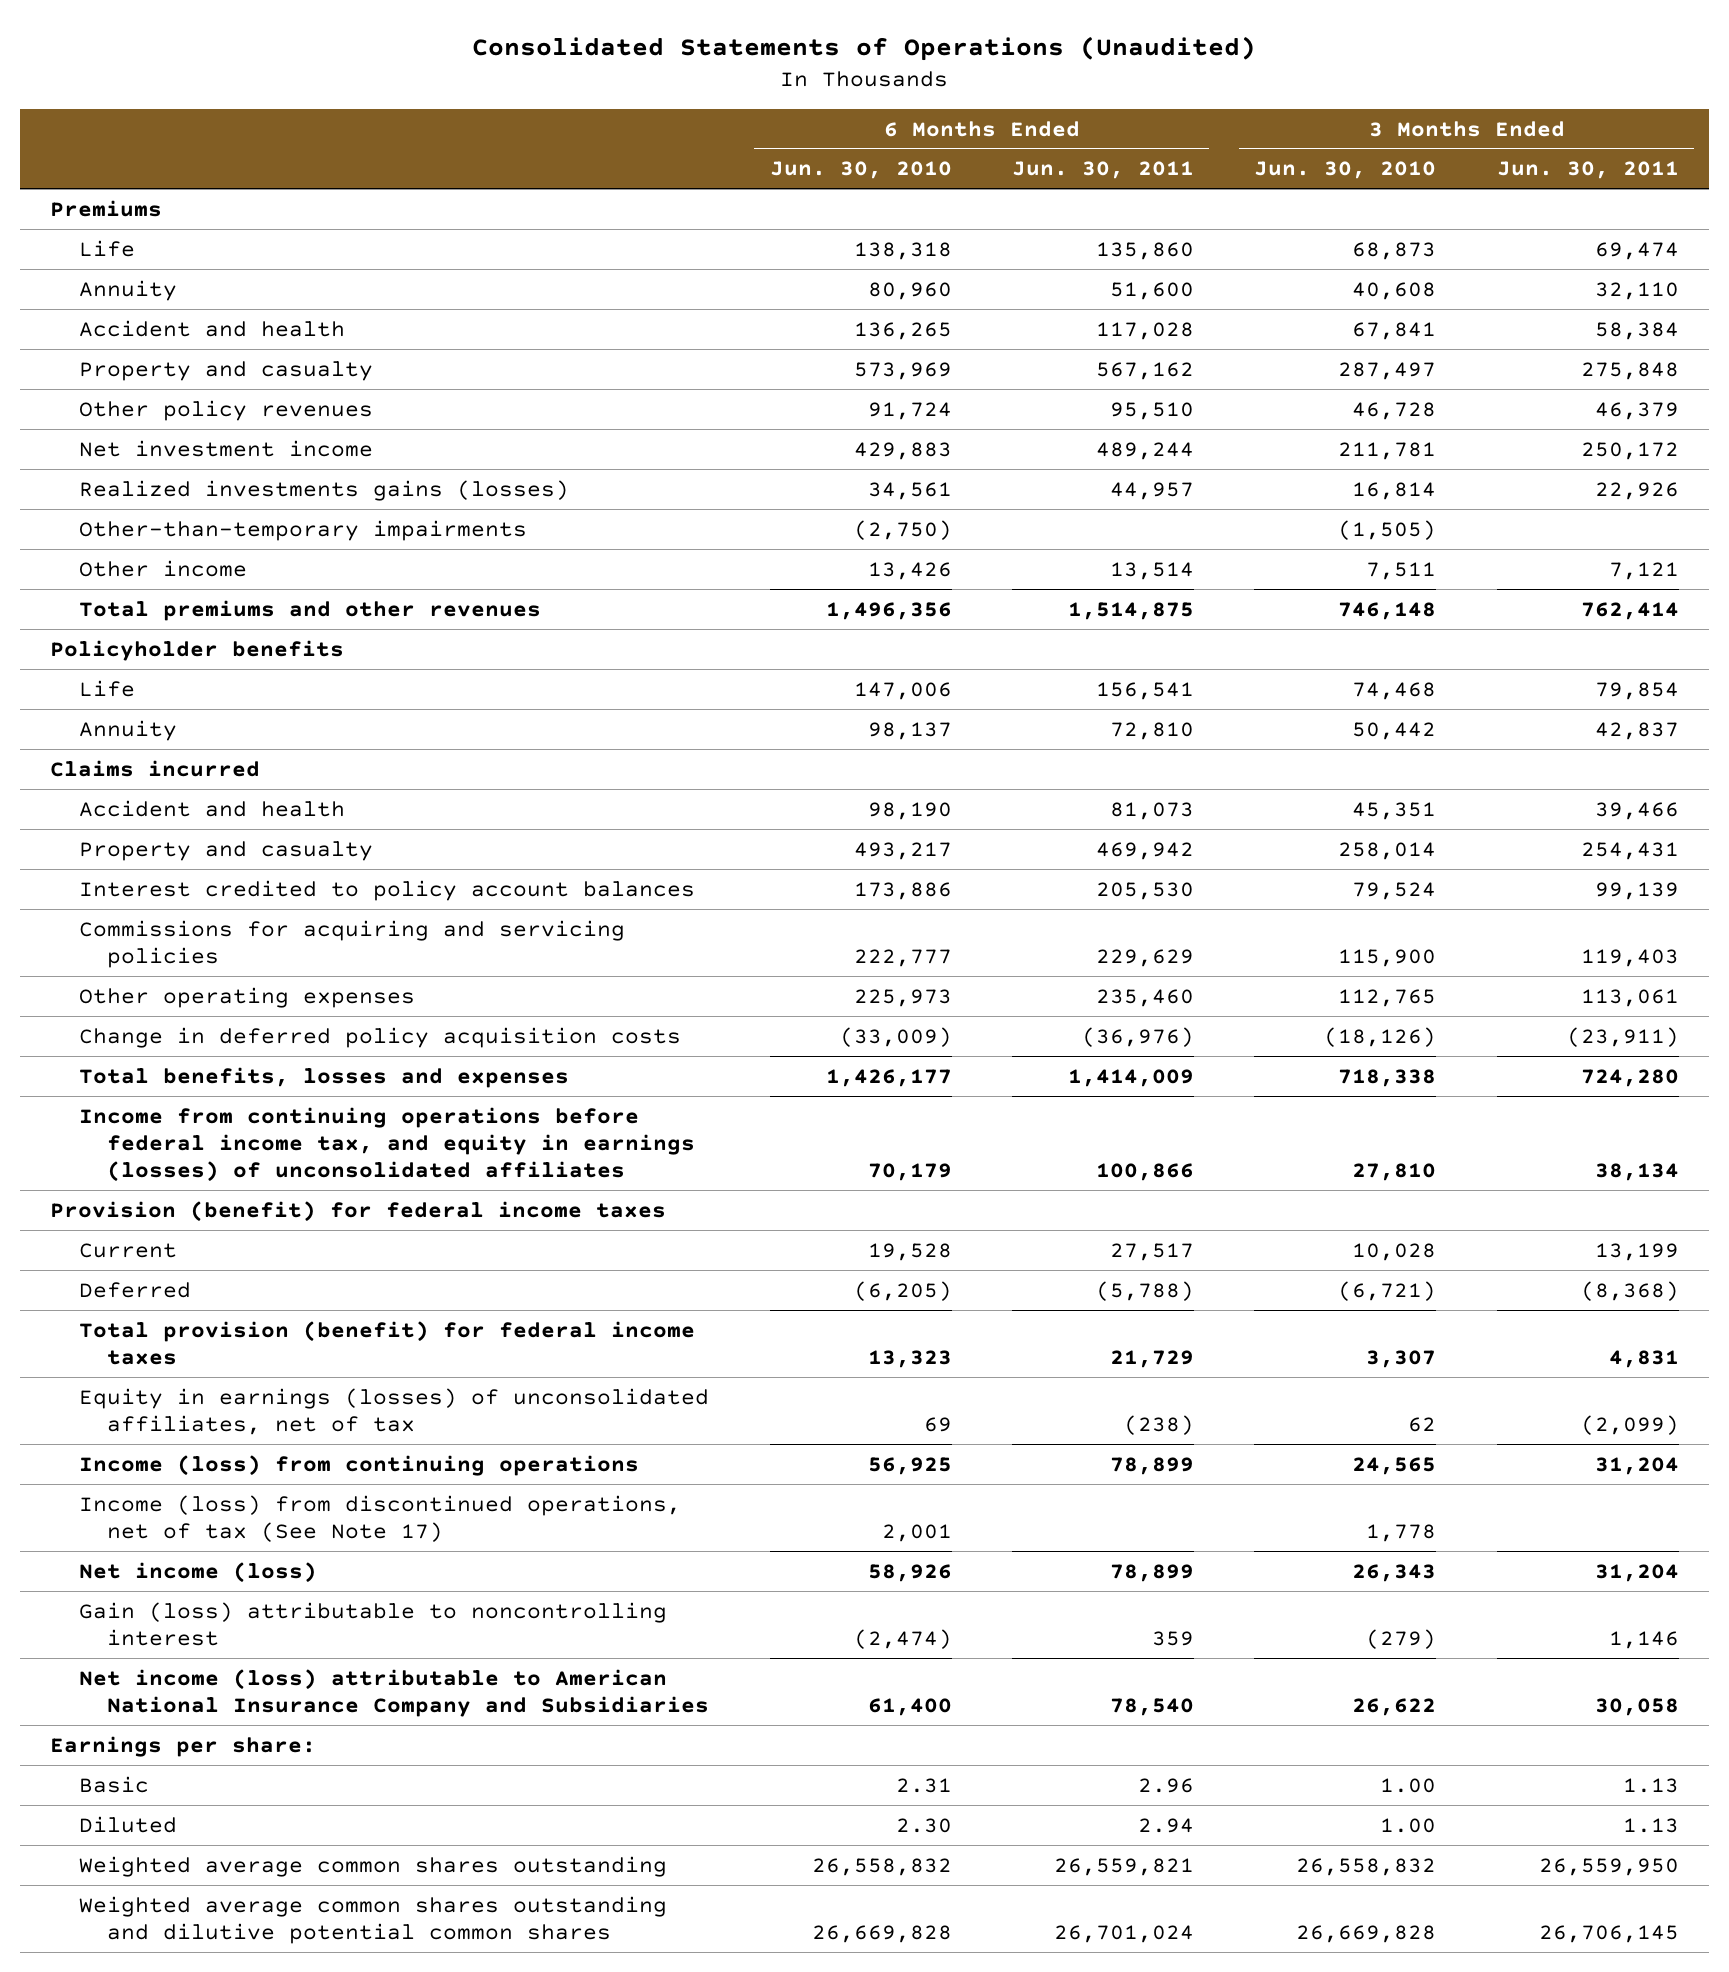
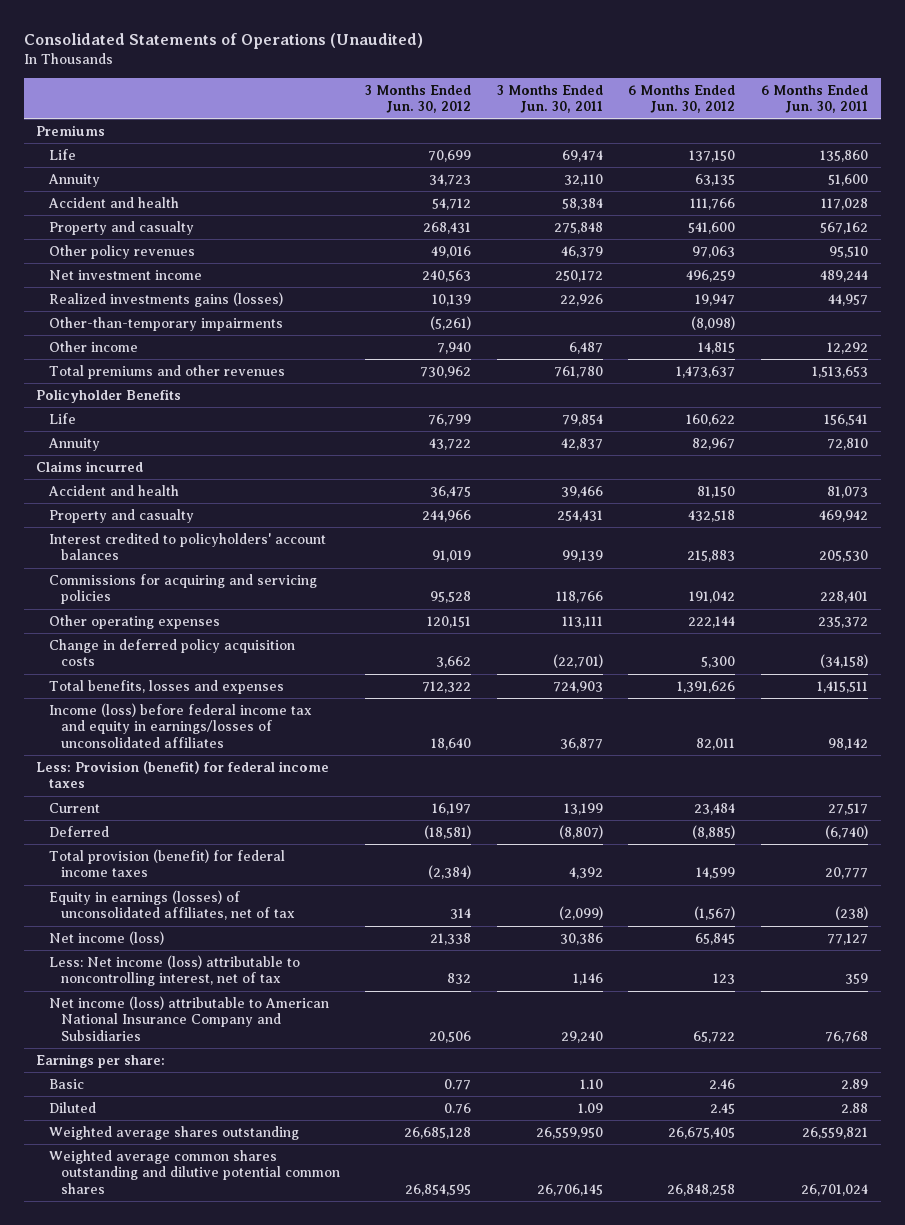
[769,161,952,180] Jun. 30, 2010 -> none
[1254,161,1437,180] Jun. 30, 2010 -> none
none -> [365,84,472,114] 3 Months Ended Jun. 30, 2012
none -> [628,84,736,114] 6 Months Ended Jun. 30, 2012
[1109,561,1194,580] 13,514 -> [827,341,869,354] 12,292
[1608,561,1679,580] 7,121 -> [568,341,603,354] 6,487
[1067,601,1194,620] 1,514,875 -> [812,365,869,378] 1,513,653
[1580,601,1679,620] 762,414 -> [553,365,603,378] 761,780
[49,639,344,661] Policyholder benefits -> [36,388,182,403] Policyholder Benefits
[78,879,695,901] Interest credited to policy account balances -> [48,532,326,561] Interest credited to policyholders' account balances
[1095,948,1194,967] 229,629 -> [820,591,869,604] 228,401
[1580,948,1679,967] 119,403 -> [555,591,603,604] 118,766
[1095,988,1194,1007] 235,460 -> [818,615,869,628] 235,372
[1580,988,1679,1007] 113,061 -> [561,615,603,628] 113,111
[1081,1026,1194,1047] (36,976) -> [820,654,869,669] (34,158)
[1566,1026,1679,1047] (23,911) -> [552,654,603,669] (22,701)
[1067,1068,1194,1087] 1,414,009 -> [817,680,869,693] 1,415,511
[1580,1068,1679,1087] 724,280 -> [552,680,603,693] 724,903
[78,1106,696,1183] Income from continuing operations before federal income tax, and equity in earnings (losses) of unconsolidated affiliates -> [48,702,312,748] Income (loss) before federal income tax and equity in earnings/losses of unconsolidated affiliates
[1095,1163,1194,1182] 100,866 -> [828,737,869,750] 98,142
[1594,1163,1679,1182] 38,134 -> [559,737,603,750] 36,877
[49,1200,666,1222] Provision (benefit) for federal income taxes -> [36,760,330,789] Less: Provision (benefit) for federal income taxes
[1095,1280,1194,1301] (5,788) -> [825,824,869,839] (6,740)
[1580,1280,1679,1301] (8,368) -> [558,824,603,839] (8,807)
[1109,1349,1194,1368] 21,729 -> [825,867,869,880] 20,777
[1608,1349,1679,1368] 4,831 -> [568,867,603,880] 4,392
[78,1454,639,1476] Income (loss) from continuing operations -> none
[78,1494,681,1542] Income (loss) from discontinued operations, net of tax (See Note 17) -> none
[1109,1563,1194,1582] 78,899 -> [827,932,869,945] 77,127
[1594,1563,1679,1582] 31,204 -> [559,932,603,945] 30,386
[78,1601,667,1646] Gain (loss) attributable to noncontrolling interest -> [48,954,300,987] Less: Net income (loss) attributable to noncontrolling interest, net of tax
[1109,1697,1194,1716] 78,540 -> [825,1030,869,1043] 76,768
[1594,1697,1679,1716] 30,058 -> [560,1030,603,1043] 29,240
[1137,1777,1194,1793] 2.96 -> [841,1078,869,1089] 2.89
[1622,1777,1679,1793] 1.13 -> [579,1078,603,1089] 1.10
[1137,1817,1194,1833] 2.94 -> [841,1102,869,1113] 2.88
[1622,1817,1679,1833] 1.13 -> [577,1102,603,1113] 1.09
[78,1855,667,1877] Weighted average common shares outstanding -> [48,1125,299,1140] Weighted average shares outstanding

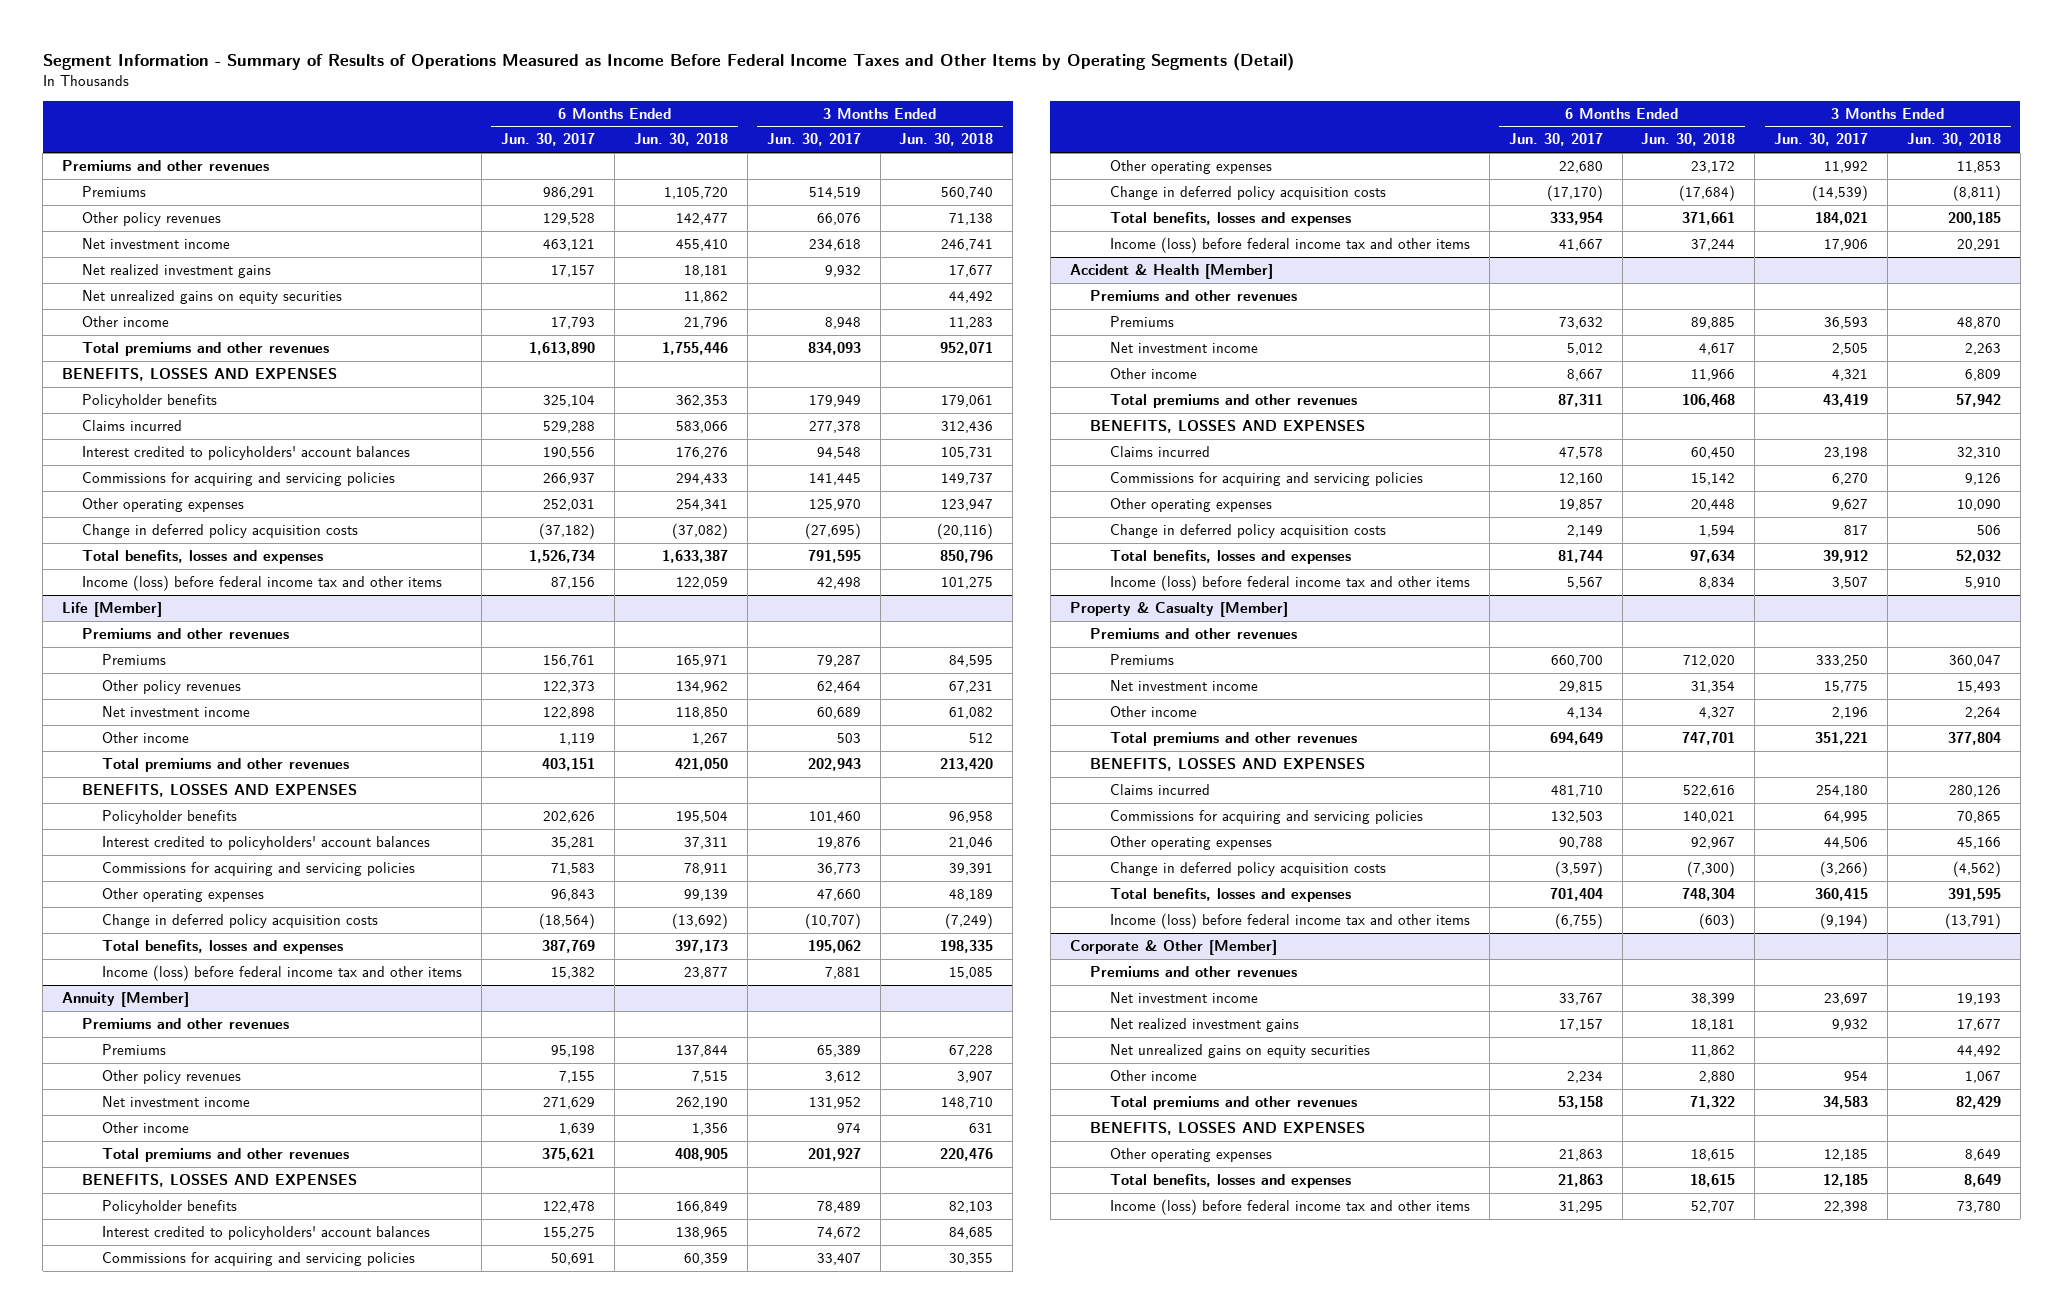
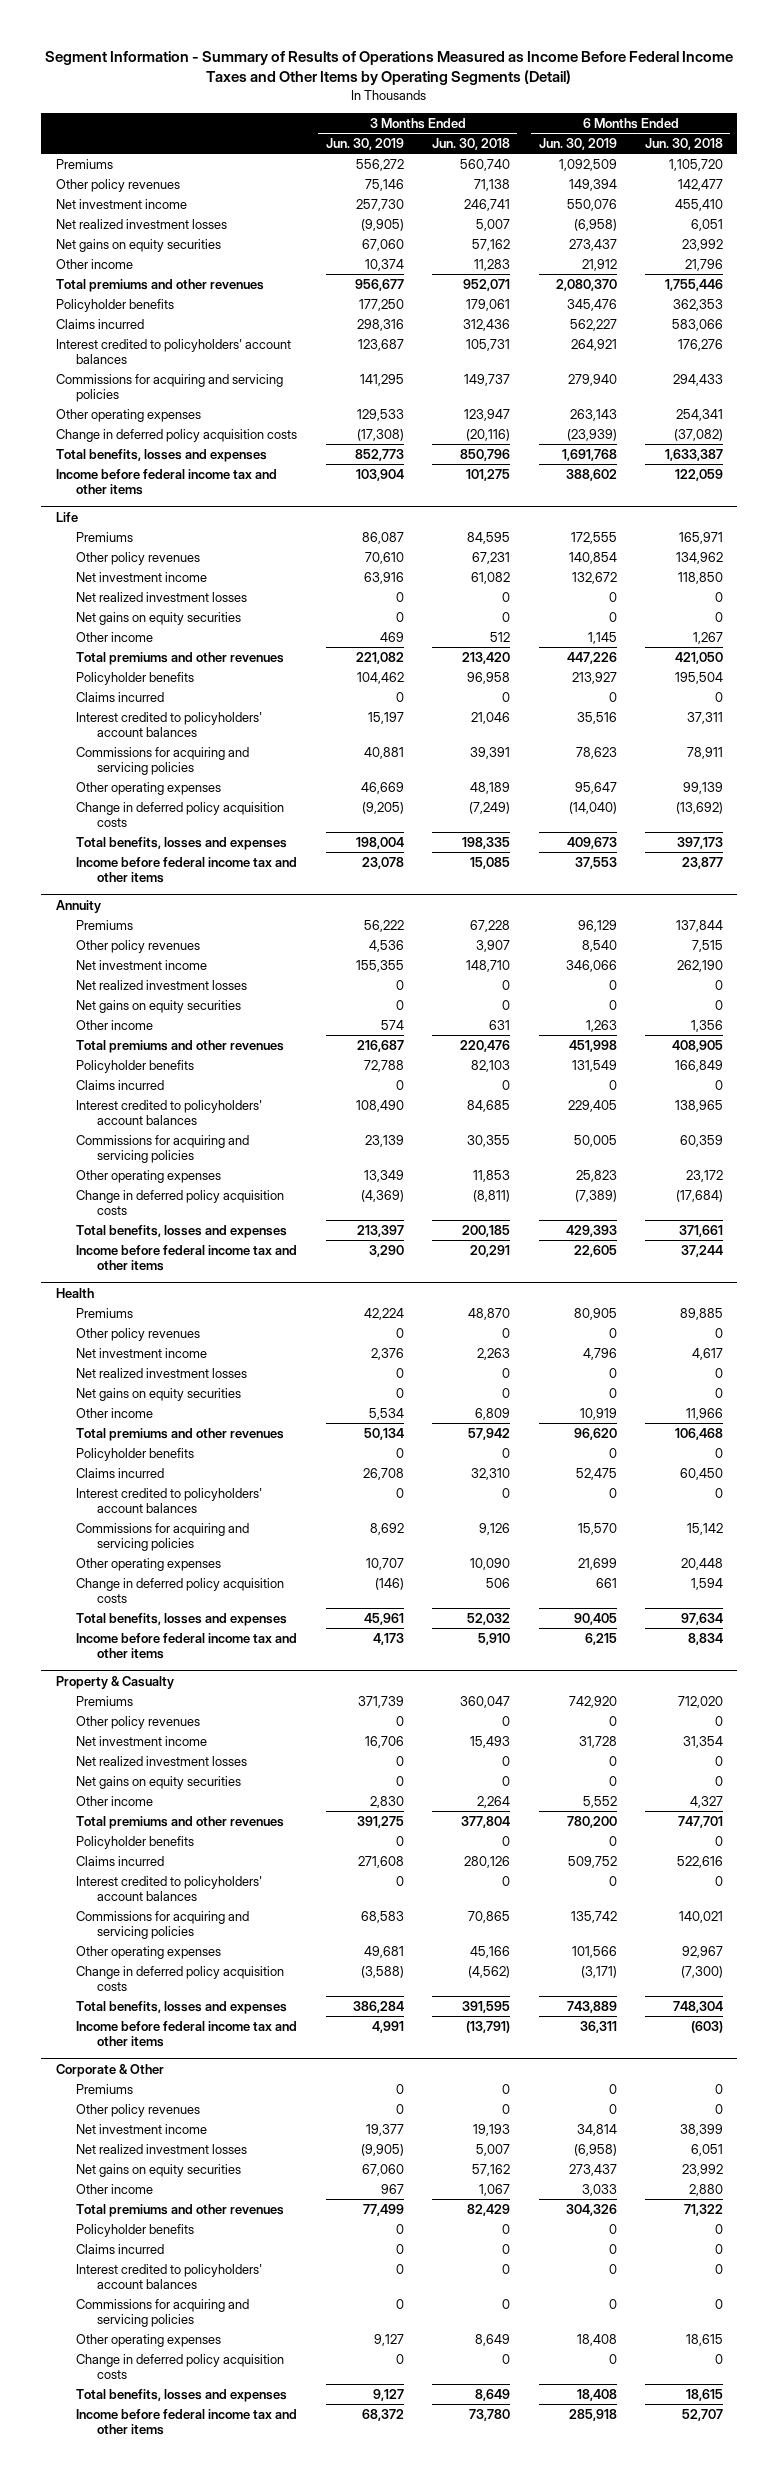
[501,133,596,147] Jun. 30, 2017 -> none
[766,133,861,147] Jun. 30, 2017 -> none
none -> [325,138,404,151] Jun. 30, 2019
none -> [538,138,617,151] Jun. 30, 2019
[62,160,270,172] Premiums and other revenues -> none
[82,264,272,279] Net realized investment gains -> [55,218,227,229] Net realized investment losses
[683,265,728,278] 18,181 -> [691,218,724,231] 6,051
[949,265,994,278] 17,677 -> [476,218,511,231] 5,007
[82,290,343,305] Net unrealized gains on equity securities -> [55,238,221,252] Net gains on equity securities
[683,291,728,304] 11,862 -> [682,238,724,251] 23,992
[949,291,994,304] 44,492 -> [472,238,511,251] 57,162
[62,367,338,382] BENEFITS, LOSSES AND EXPENSES -> none
[82,628,290,640] Premiums and other revenues -> none
[82,575,443,592] Income (loss) before federal income tax and other items -> [55,468,277,496] Income before federal income tax and other items
[62,602,163,618] Life [Member] -> [55,511,78,522] Life
none -> [76,591,248,602] Net realized investment losses
none -> [76,611,242,625] Net gains on equity securities
[82,783,358,798] BENEFITS, LOSSES AND EXPENSES -> none
none -> [76,691,165,702] Claims incurred
[82,1018,290,1030] Premiums and other revenues -> none
[102,965,463,982] Income (loss) before federal income tax and other items -> [76,856,298,884] Income before federal income tax and other items
[62,992,190,1008] Annuity [Member] -> [55,899,101,913] Annuity
none -> [76,979,248,990] Net realized investment losses
none -> [76,999,242,1013] Net gains on equity securities
[82,1173,358,1188] BENEFITS, LOSSES AND EXPENSES -> none
none -> [76,1079,165,1090] Claims incurred
[1089,290,1297,302] Premiums and other revenues -> none
[1109,237,1470,254] Income (loss) before federal income tax and other items -> [76,1244,298,1272] Income before federal income tax and other items
[1069,264,1273,280] Accident & Health [Member] -> [55,1287,94,1298] Health
none -> [76,1327,201,1341] Other policy revenues
none -> [76,1367,248,1378] Net realized investment losses
none -> [76,1387,242,1401] Net gains on equity securities
[1089,419,1365,434] BENEFITS, LOSSES AND EXPENSES -> none
none -> [76,1447,195,1461] Policyholder benefits
none -> [76,1487,263,1514] Interest credited to policyholders' account balances
[1089,628,1297,640] Premiums and other revenues -> none
[1109,575,1470,592] Income (loss) before federal income tax and other items -> [76,1632,298,1660] Income before federal income tax and other items
[1069,602,1288,618] Property & Casualty [Member] -> [55,1675,174,1689] Property & Casualty
none -> [76,1715,201,1729] Other policy revenues
none -> [76,1755,248,1766] Net realized investment losses
none -> [76,1775,242,1789] Net gains on equity securities
[1089,757,1365,772] BENEFITS, LOSSES AND EXPENSES -> none
none -> [76,1835,195,1849] Policyholder benefits
none -> [76,1875,263,1902] Interest credited to policyholders' account balances
[1089,966,1297,978] Premiums and other revenues -> none
[1109,913,1470,930] Income (loss) before federal income tax and other items -> [76,2020,298,2048] Income before federal income tax and other items
[1069,940,1277,956] Corporate & Other [Member] -> [55,2063,164,2077] Corporate & Other
none -> [76,2083,134,2094] Premiums
none -> [76,2103,201,2117] Other policy revenues
[1109,1018,1299,1033] Net realized investment gains -> [76,2143,248,2154] Net realized investment losses
[1691,1019,1736,1032] 18,181 -> [691,2143,724,2156] 6,051
[1957,1019,2002,1032] 17,677 -> [476,2143,511,2156] 5,007
[1109,1044,1370,1059] Net unrealized gains on equity securities -> [76,2163,242,2177] Net gains on equity securities
[1691,1045,1736,1058] 11,862 -> [682,2163,724,2176] 23,992
[1957,1045,2002,1058] 44,492 -> [472,2163,511,2176] 57,162
[1089,1121,1365,1136] BENEFITS, LOSSES AND EXPENSES -> none
none -> [76,2223,195,2237] Policyholder benefits
none -> [76,2243,165,2254] Claims incurred
none -> [76,2263,263,2290] Interest credited to policyholders' account balances
none -> [76,2298,250,2328] Commissions for acquiring and servicing policies
none -> [76,2353,285,2380] Change in deferred policy acquisition costs
[1109,1199,1470,1216] Income (loss) before federal income tax and other items -> [76,2408,298,2436] Income before federal income tax and other items

